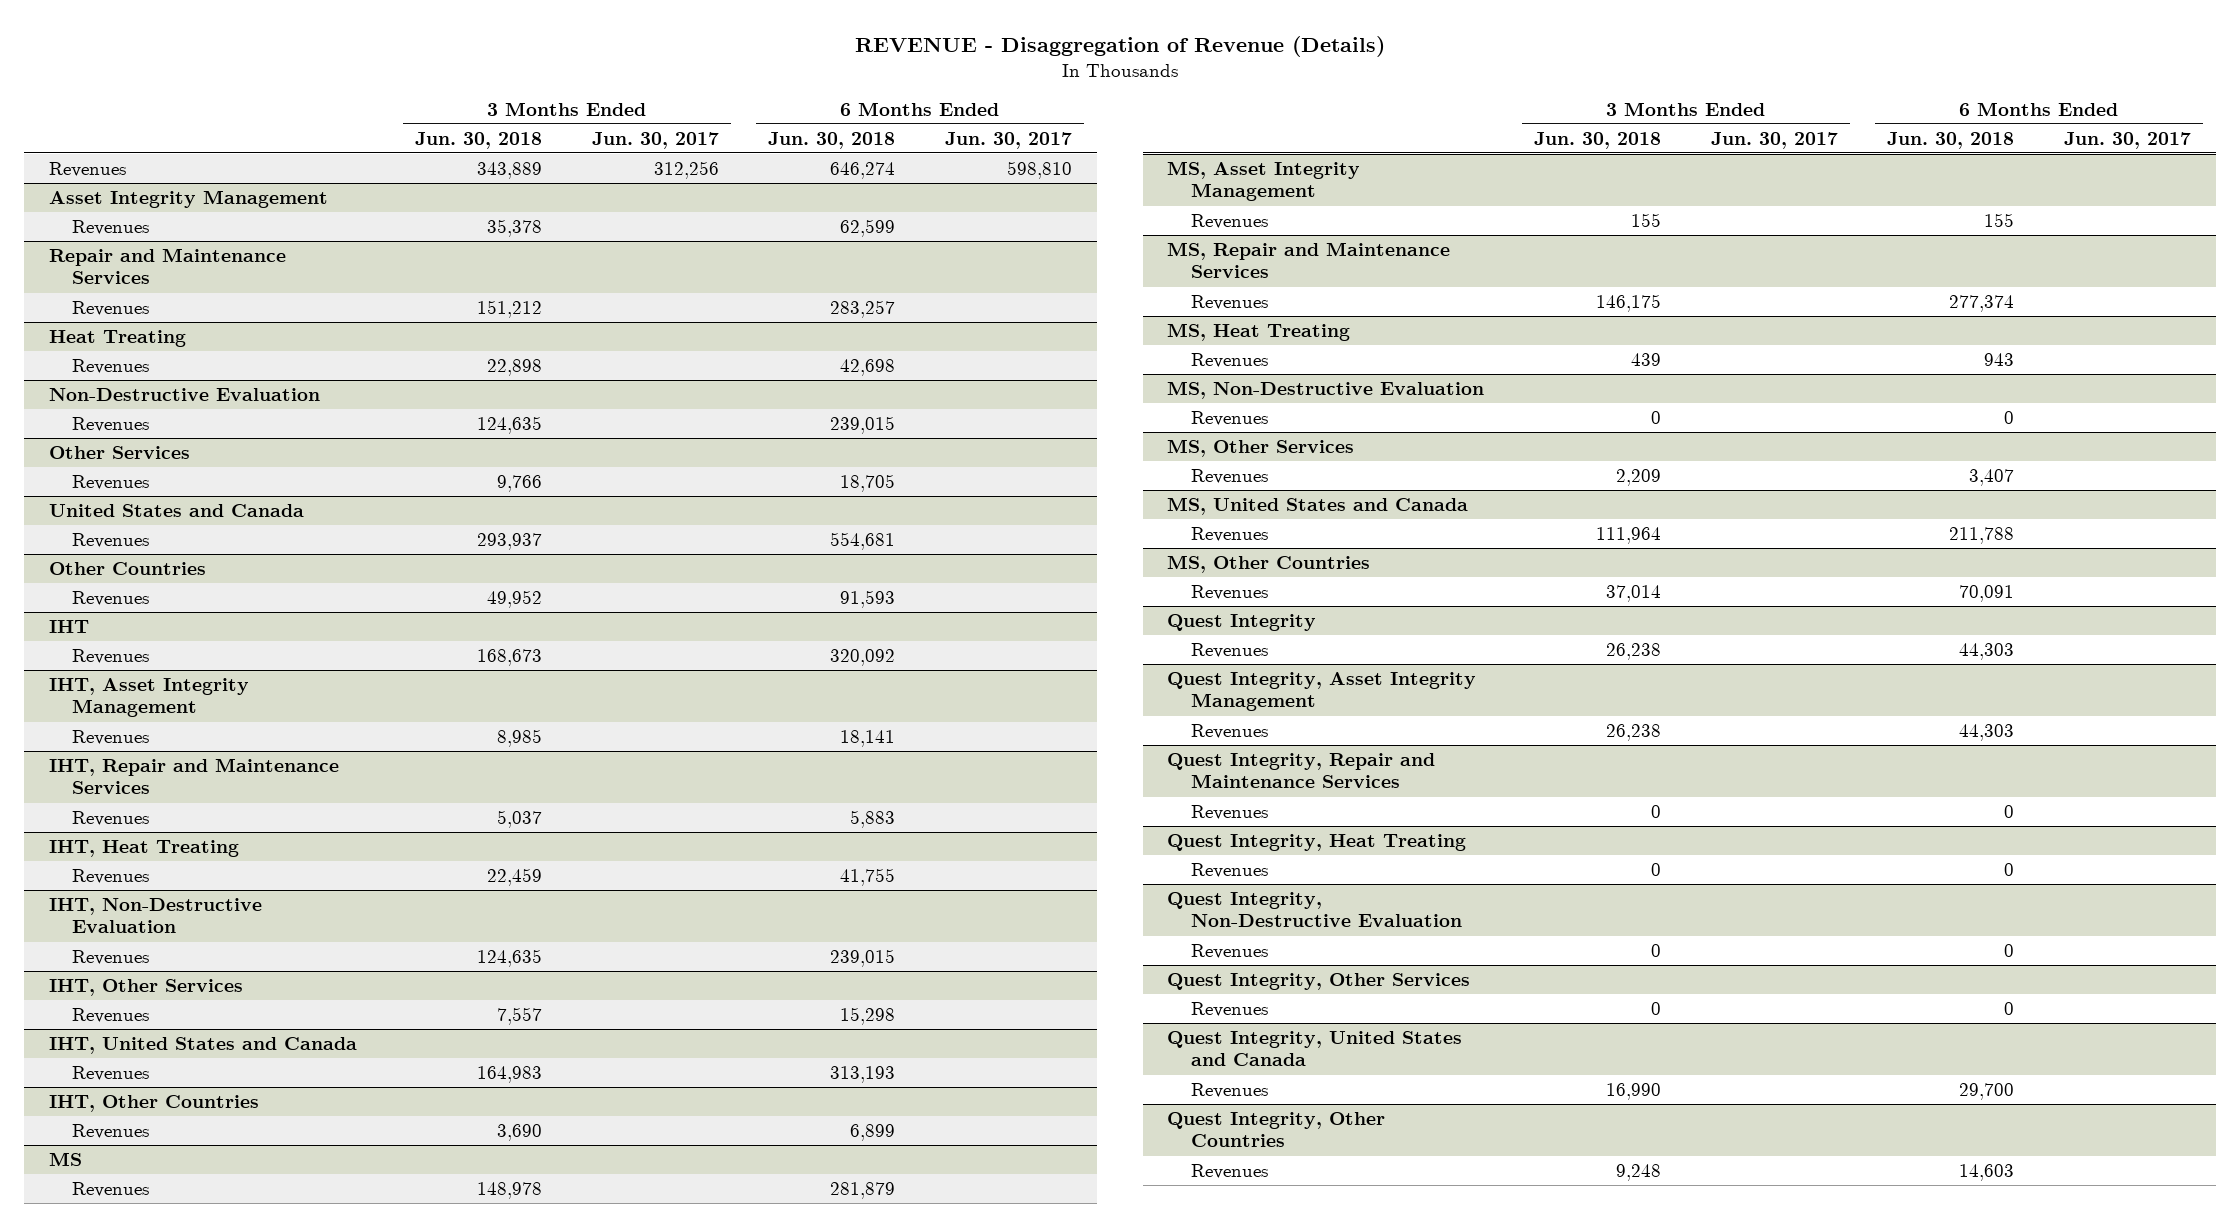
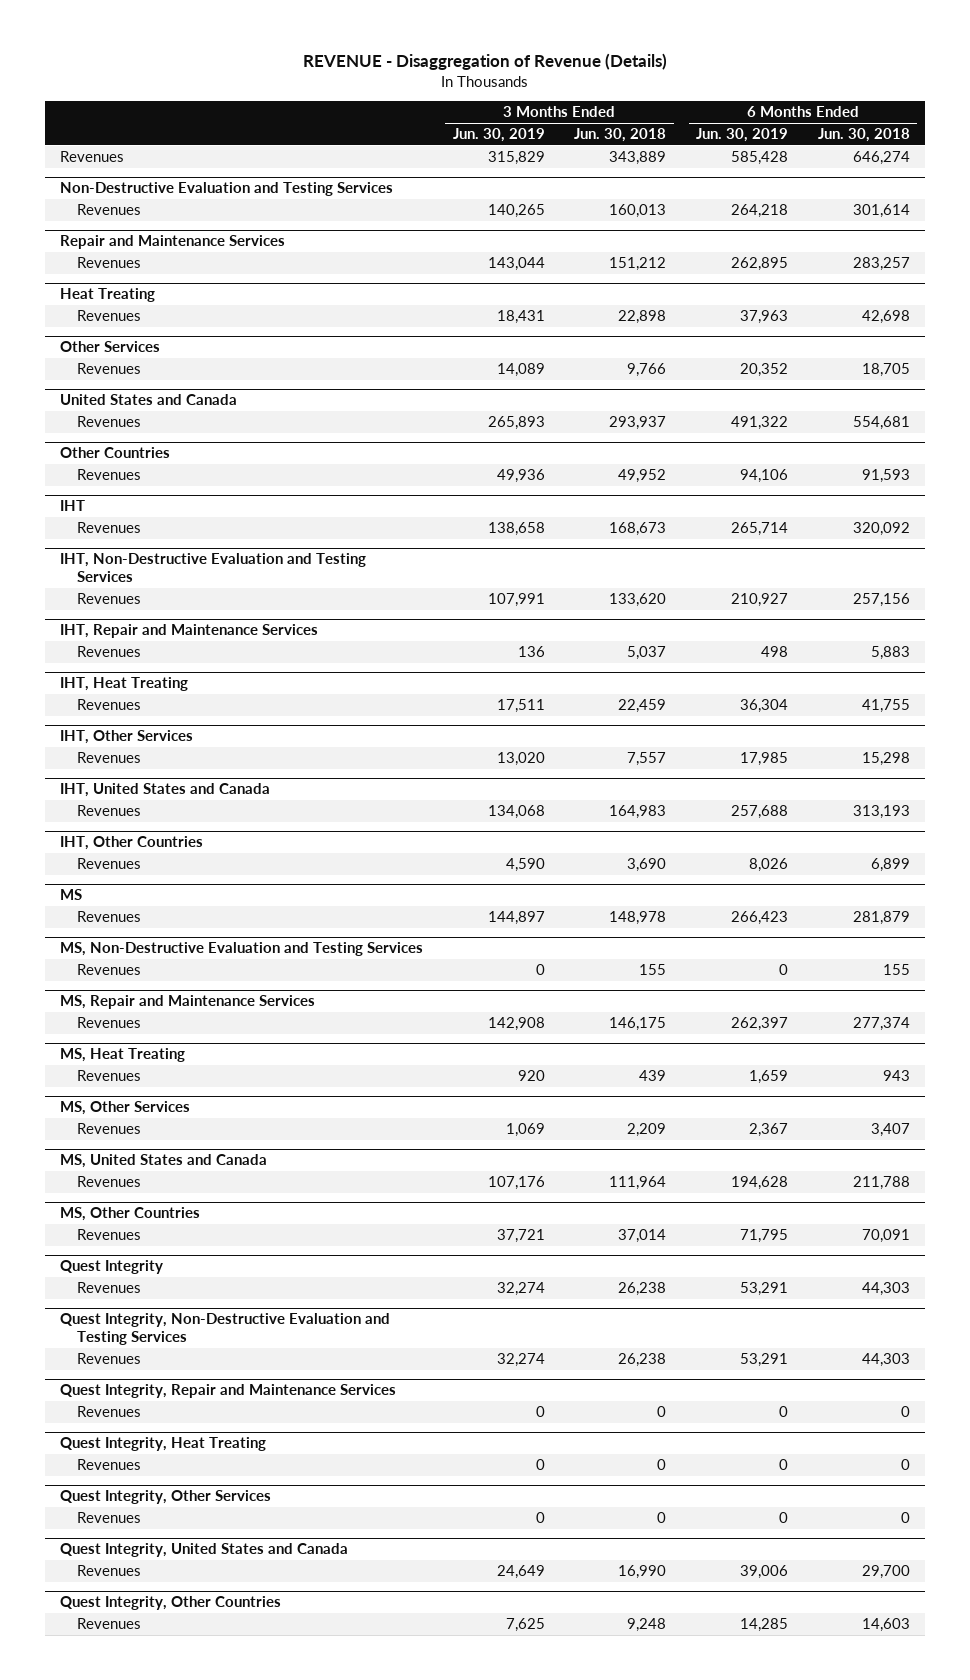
[591,131,719,149] Jun. 30, 2017 -> none
[945,131,1073,149] Jun. 30, 2017 -> none
none -> [452,128,545,143] Jun. 30, 2019
none -> [696,128,789,143] Jun. 30, 2019
[48,189,328,208] Asset Integrity Management -> none
none -> [59,182,393,197] Non-Destructive Evaluation and Testing Services
[487,218,543,237] 35,378 -> [609,204,667,219] 160,013
[840,218,896,237] 62,599 -> [852,204,910,219] 301,614
[48,387,320,401] Non-Destructive Evaluation -> none
[71,416,149,432] Revenues -> none
[48,677,249,718] IHT, Asset Integrity Management -> none
none -> [59,553,366,583] IHT, Non-Destructive Evaluation and Testing Services
[497,728,543,747] 8,985 -> [609,593,667,608] 133,620
[840,729,896,747] 18,141 -> [852,593,910,608] 257,156
[48,897,262,934] IHT, Non-Destructive Evaluation -> none
[71,949,149,965] Revenues -> none
[1167,160,1361,202] MS, Asset Integrity Management -> none
none -> [59,942,423,957] MS, Non-Destructive Evaluation and Testing Services
[1167,380,1485,399] MS, Non-Destructive Evaluation -> none
[1190,410,1268,426] Revenues -> none
[1167,671,1477,712] Quest Integrity, Asset Integrity Management -> none
none -> [59,1313,390,1346] Quest Integrity, Non-Destructive Evaluation and Testing Services
[1167,891,1462,928] Quest Integrity, Non-Destructive Evaluation -> none
[1190,943,1268,959] Revenues -> none

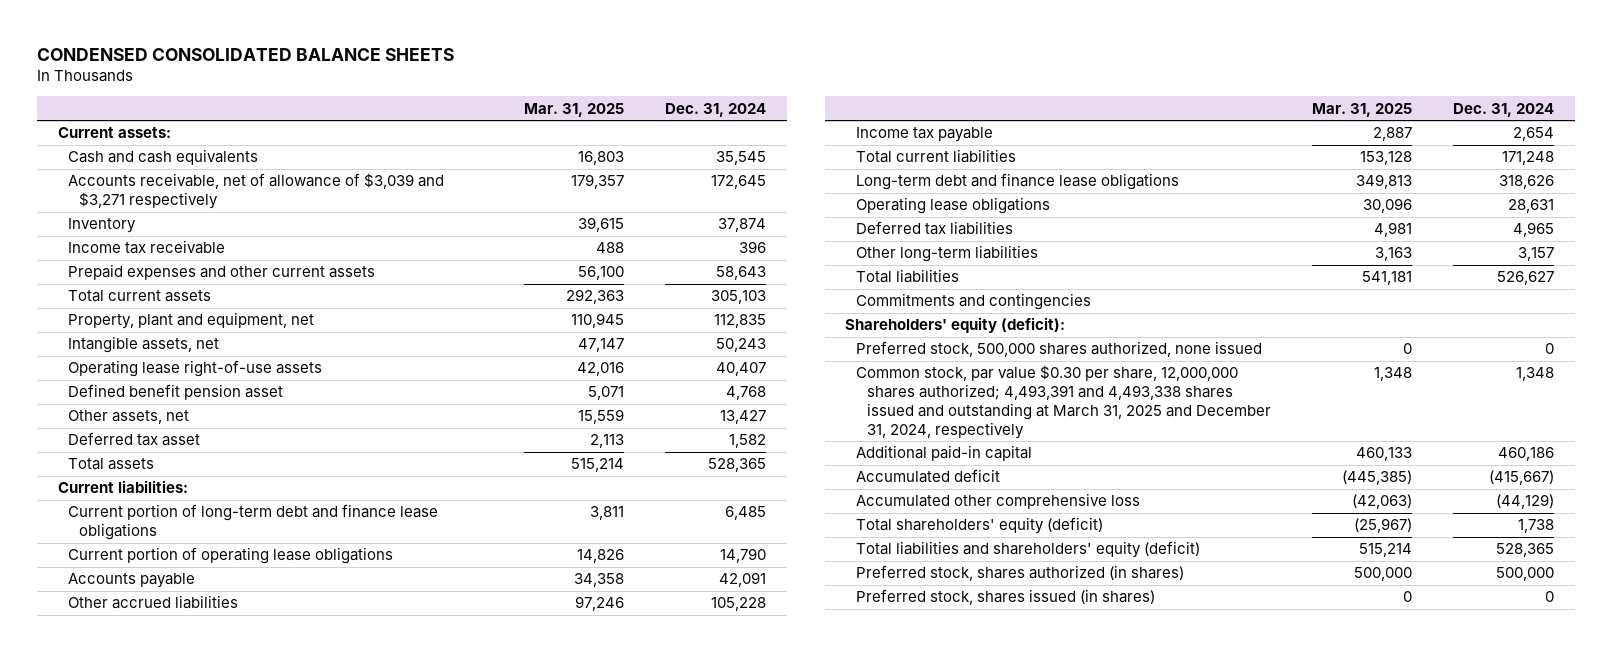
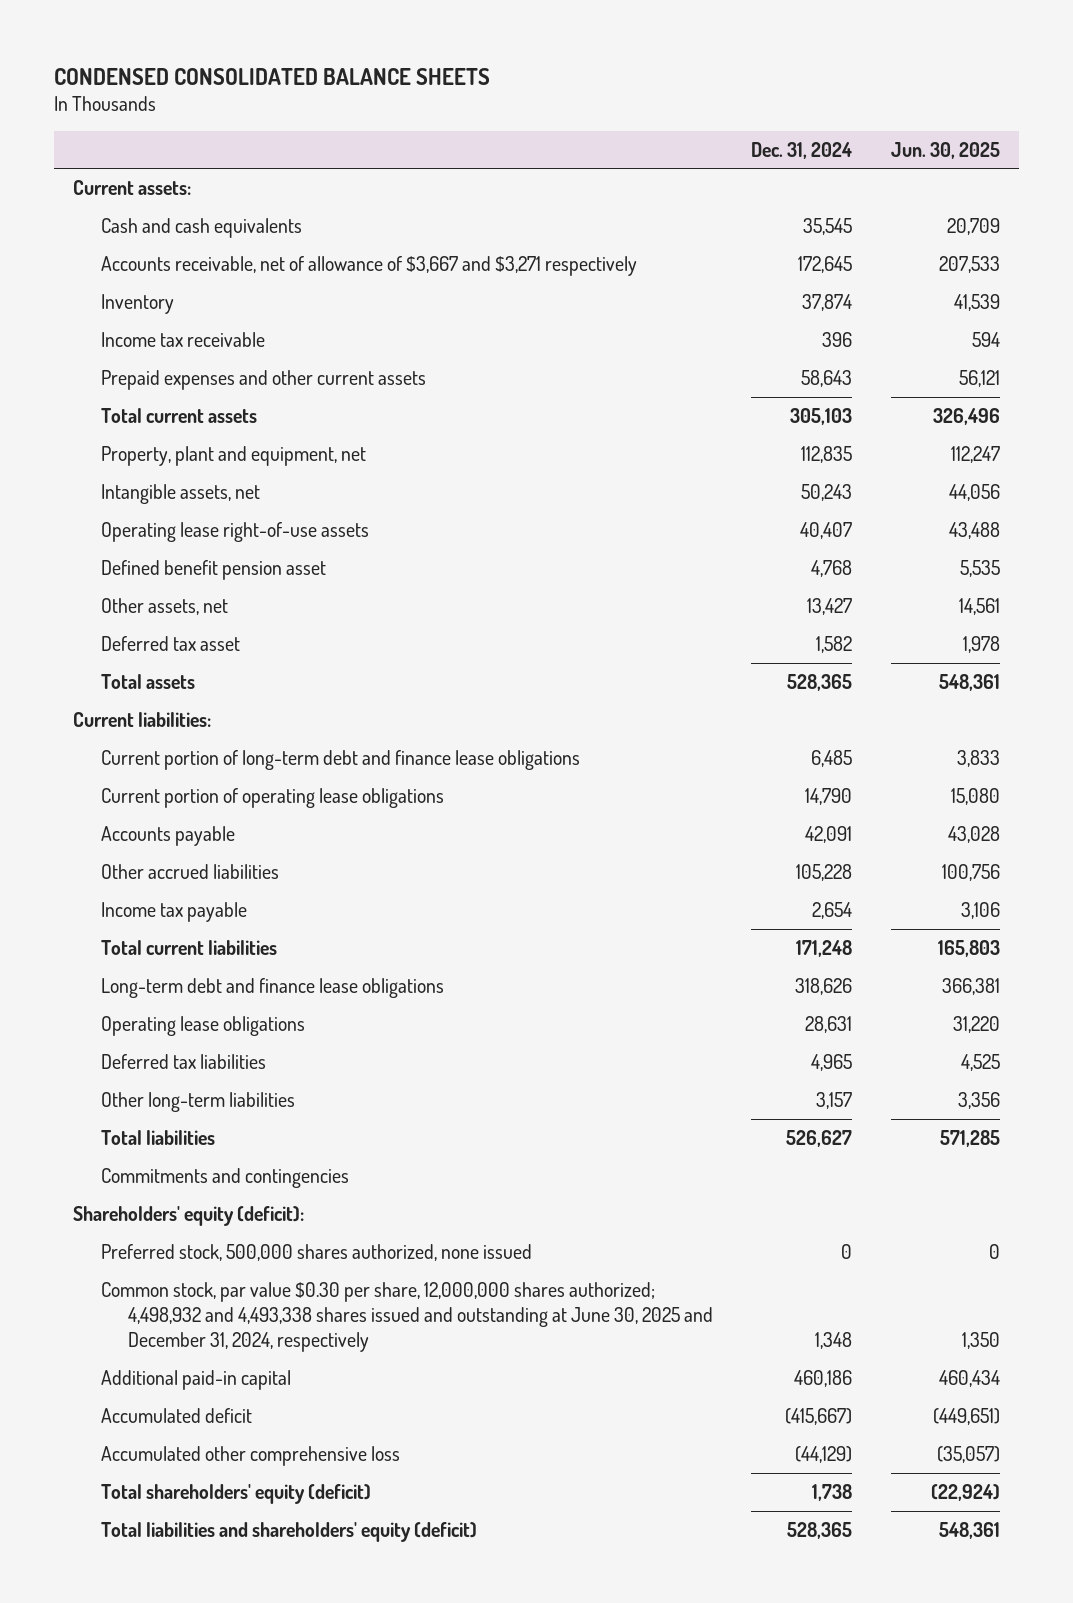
[524,102,625,117] Mar. 31, 2025 -> none
none -> [890,141,1000,159] Jun. 30, 2025
[68,173,445,210] Accounts receivable, net of allowance of $3,039 and $3,271 respectively -> [100,256,637,277] Accounts receivable, net of allowance of $3,667 and $3,271 respectively
[856,365,1271,439] Common stock, par value $0.30 per share, 12,000,000 shares authorized; 4,493,391 and 4,493,338 shares issued and outstanding at March 31, 2025 and December 31, 2024, respectively -> [100,1282,713,1352] Common stock, par value $0.30 per share, 12,000,000 shares authorized; 4,498,932 and 4,493,338 shares issued and outstanding at June 30, 2025 and December 31, 2024, respectively
[856,565,1185,582] Preferred stock, shares authorized (in shares) -> none
[856,589,1156,606] Preferred stock, shares issued (in shares) -> none

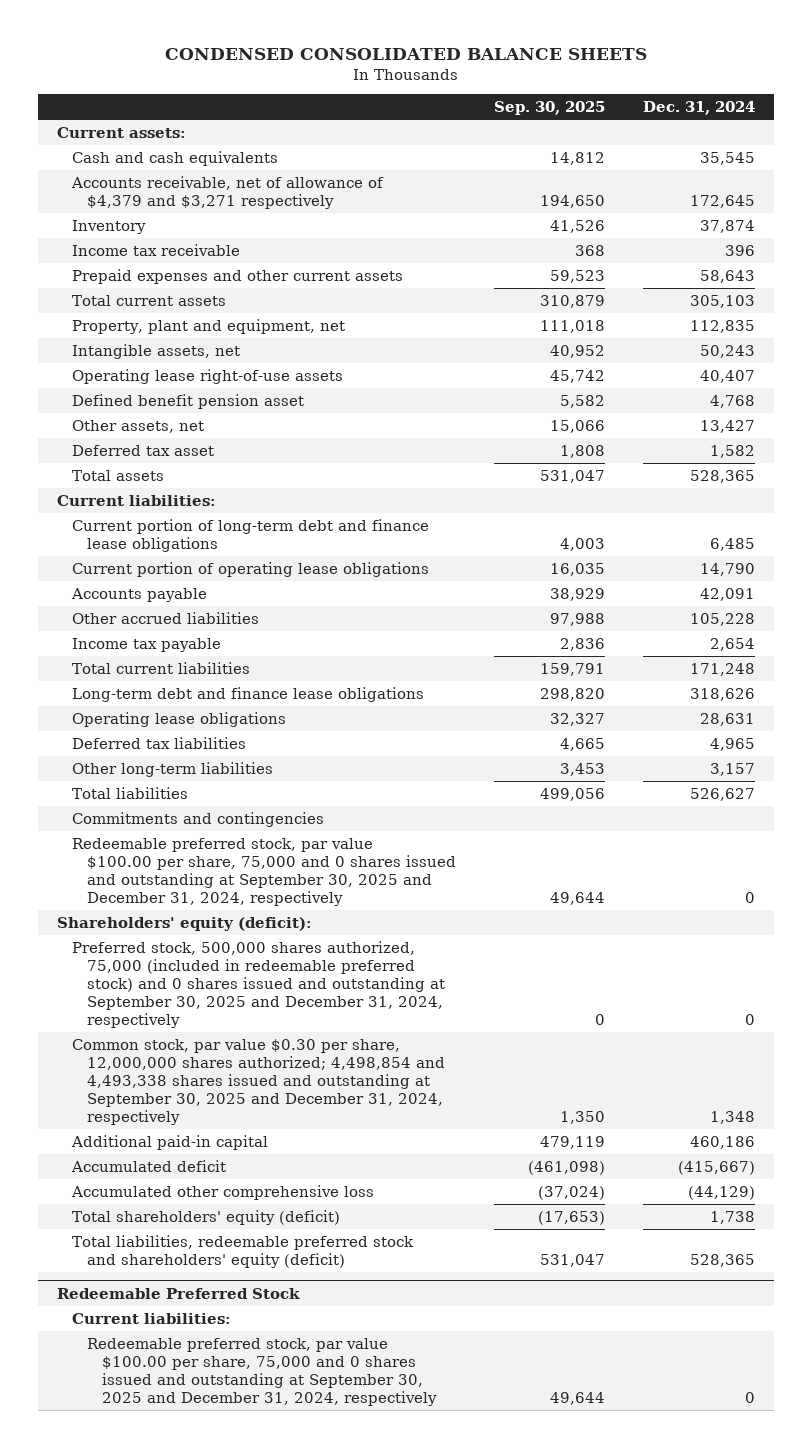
[890,141,1000,159] Jun. 30, 2025 -> none
none -> [493,101,605,116] Sep. 30, 2025
[100,256,637,277] Accounts receivable, net of allowance of $3,667 and $3,271 respectively -> [70,175,384,209] Accounts receivable, net of allowance of $4,379 and $3,271 respectively
none -> [71,837,457,906] Redeemable preferred stock, par value $100.00 per share, 75,000 and 0 shares issued and outstanding at September 30, 2025 and December 31, 2024, respectively
[100,1244,532,1262] Preferred stock, 500,000 shares authorized, none issued -> [71,940,446,1028] Preferred stock, 500,000 shares authorized, 75,000 (included in redeemable preferred stock) and 0 shares issued and outstanding at September 30, 2025 and December 31, 2024, respectively
[100,1282,713,1352] Common stock, par value $0.30 per share, 12,000,000 shares authorized; 4,498,932 and 4,493,338 shares issued and outstanding at June 30, 2025 and December 31, 2024, respectively -> [71,1038,446,1125] Common stock, par value $0.30 per share, 12,000,000 shares authorized; 4,498,854 and 4,493,338 shares issued and outstanding at September 30, 2025 and December 31, 2024, respectively
[100,1522,477,1543] Total liabilities and shareholders' equity (deficit) -> [71,1234,414,1268] Total liabilities, redeemable preferred stock and shareholders' equity (deficit)
none -> [56,1287,300,1299] Redeemable Preferred Stock
none -> [71,1312,231,1324] Current liabilities:
none -> [87,1337,438,1406] Redeemable preferred stock, par value $100.00 per share, 75,000 and 0 shares issued and outstanding at September 30, 2025 and December 31, 2024, respectively

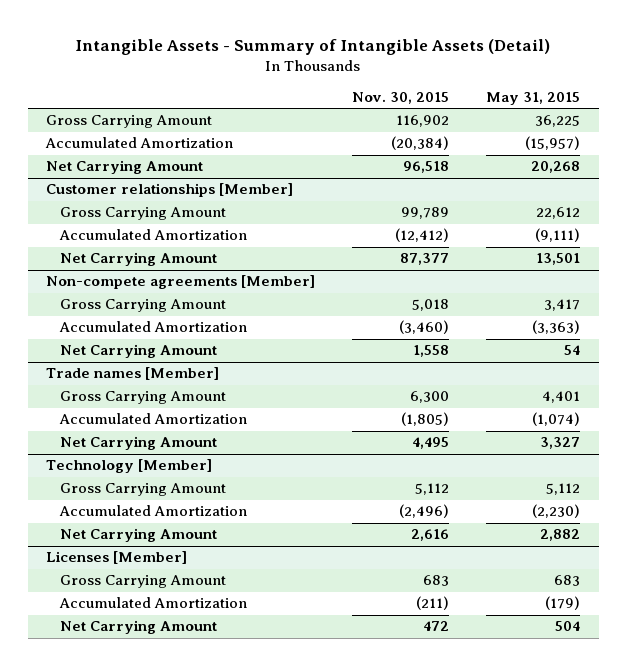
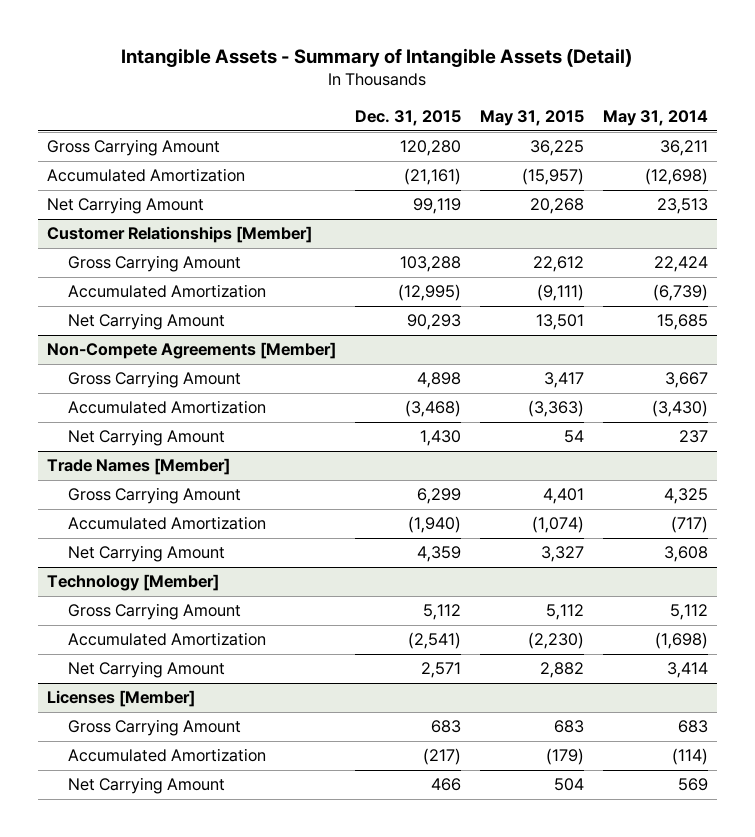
[352,91,450,104] Nov. 30, 2015 -> none
none -> [354,110,461,127] Dec. 31, 2015
none -> [602,110,708,127] May 31, 2014
[46,183,294,198] Customer relationships [Member] -> [47,226,313,244] Customer Relationships [Member]
[46,275,316,290] Non-compete agreements [Member] -> [47,342,337,360] Non-Compete Agreements [Member]
[46,367,220,381] Trade names [Member] -> [47,458,231,476] Trade Names [Member]

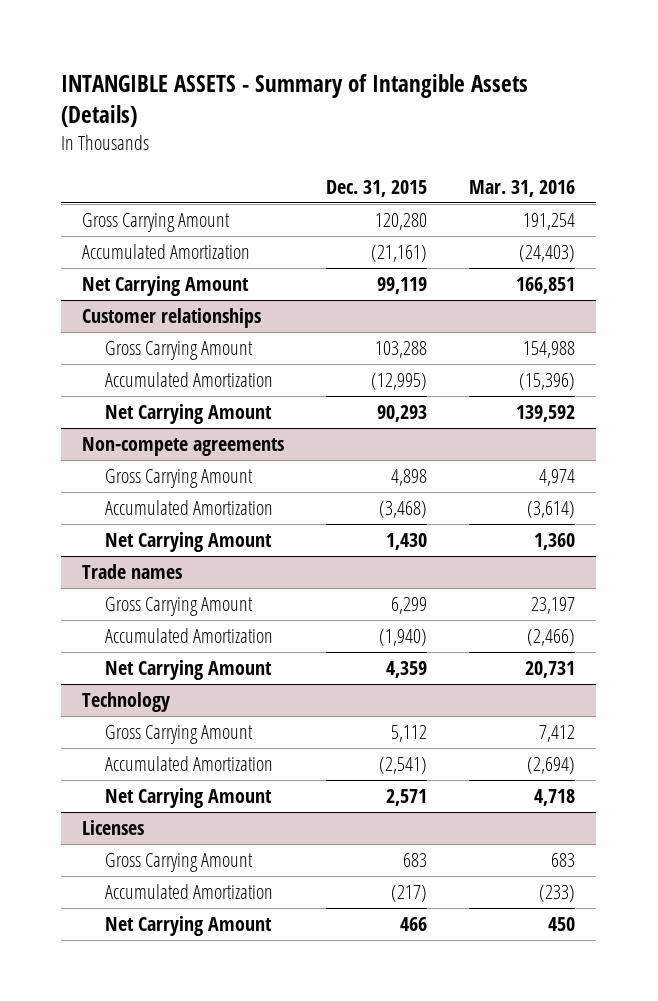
[121,48,633,68] Intangible Assets - Summary of Intangible Assets (Detail) -> [61,74,529,128] INTANGIBLE ASSETS - Summary of Intangible Assets (Details)
[479,110,584,127] May 31, 2015 -> none
[602,110,708,127] May 31, 2014 -> none
none -> [469,179,576,197] Mar. 31, 2016
[47,226,313,244] Customer Relationships [Member] -> [82,308,262,329] Customer relationships
[47,342,337,360] Non-Compete Agreements [Member] -> [82,437,285,457] Non-compete agreements
[47,458,231,476] Trade Names [Member] -> [82,564,183,580] Trade names
[47,574,220,592] Technology [Member] -> [82,692,171,713] Technology
[47,690,196,708] Licenses [Member] -> [82,820,145,836] Licenses

